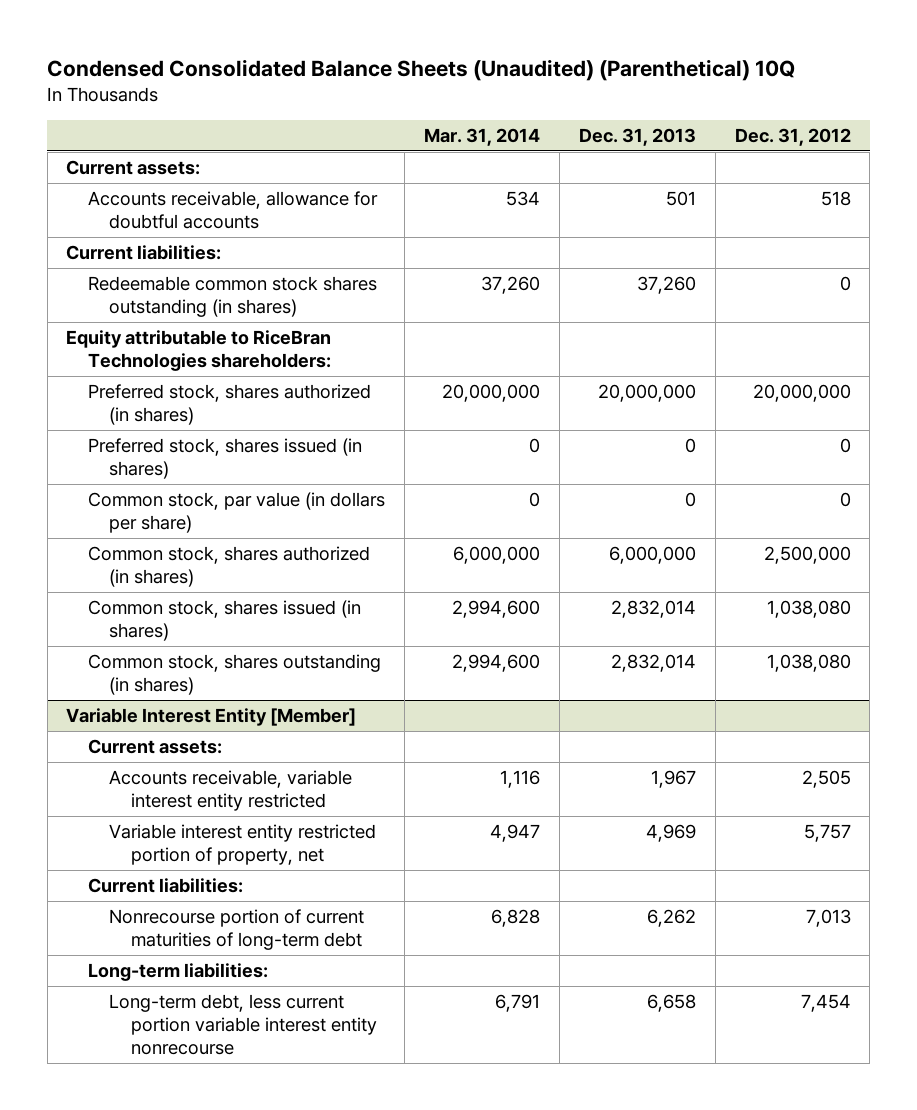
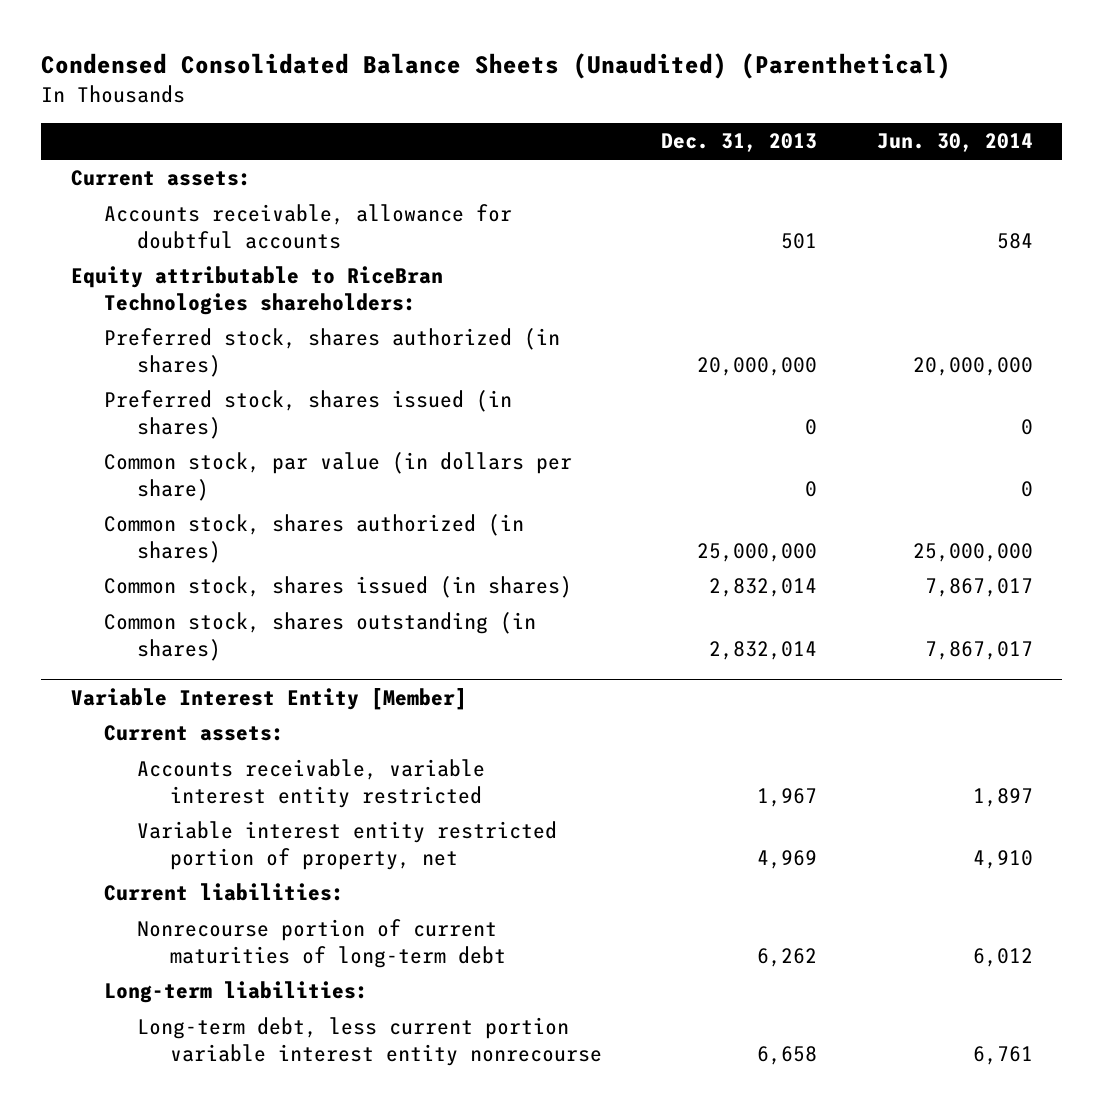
[47,58,796,81] Condensed Consolidated Balance Sheets (Unaudited) (Parenthetical) 10Q -> [40,53,951,80] Condensed Consolidated Balance Sheets (Unaudited) (Parenthetical)
[423,127,540,146] Mar. 31, 2014 -> none
[734,127,851,146] Dec. 31, 2012 -> none
none -> [876,133,1033,153] Jun. 30, 2014
[66,245,222,261] Current liabilities: -> none
[87,276,377,318] Redeemable common stock shares outstanding (in shares) -> none
[608,546,696,565] 6,000,000 -> [697,542,818,562] 25,000,000

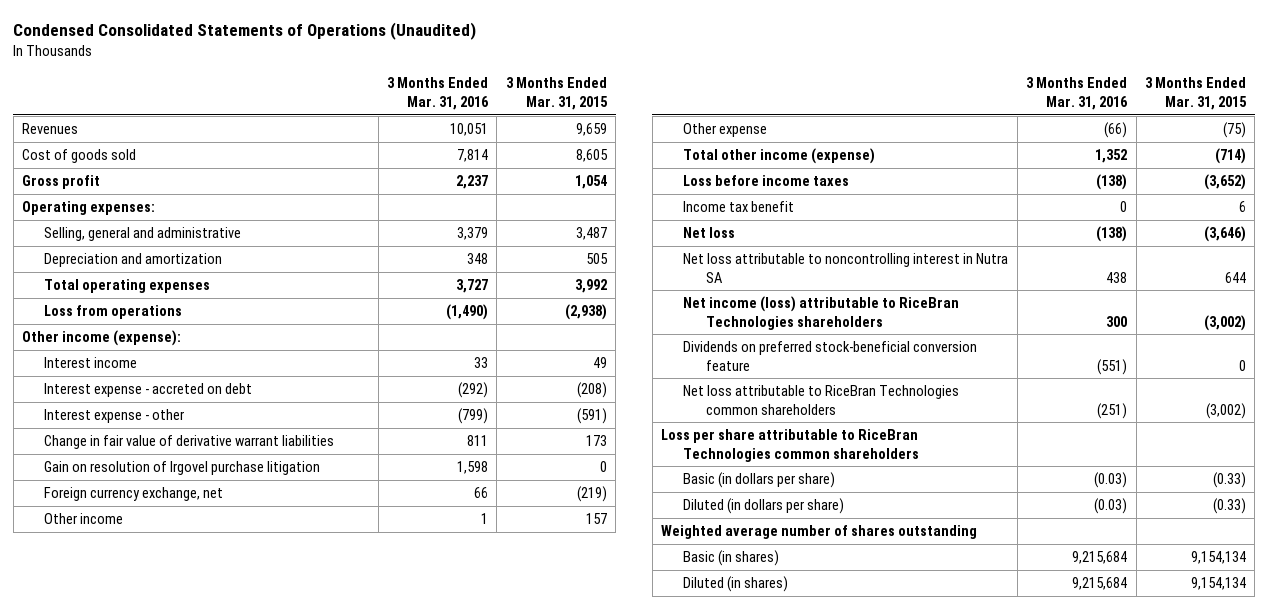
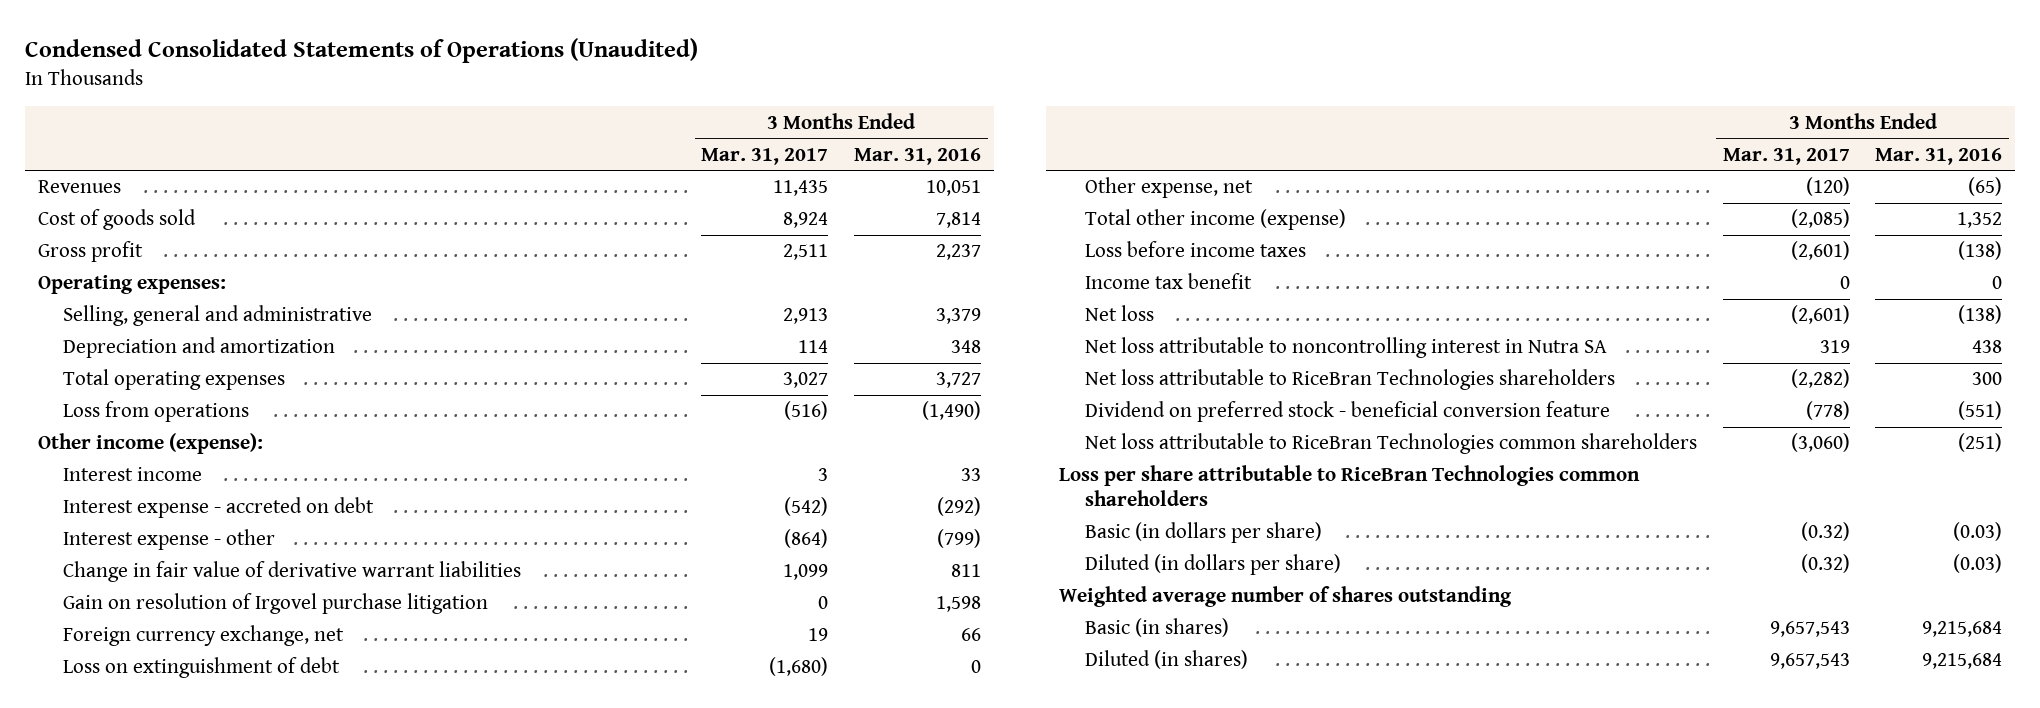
[505,77,608,110] 3 Months Ended Mar. 31, 2015 -> none
none -> [701,147,829,165] Mar. 31, 2017
[44,513,124,525] Other income -> none
none -> [63,657,341,679] Loss on extinguishment of debt
[683,123,768,138] Other expense -> [1084,177,1253,199] Other expense, net
[1104,122,1128,139] (66) -> [1968,177,2003,197] (65)
[683,296,960,330] Net income (loss) attributable to RiceBran Technologies shareholders -> [1084,369,1615,391] Net loss attributable to RiceBran Technologies shareholders
[683,341,978,371] Dividends on preferred stock-beneficial conversion feature -> [1084,401,1610,423] Dividend on preferred stock - beneficial conversion feature

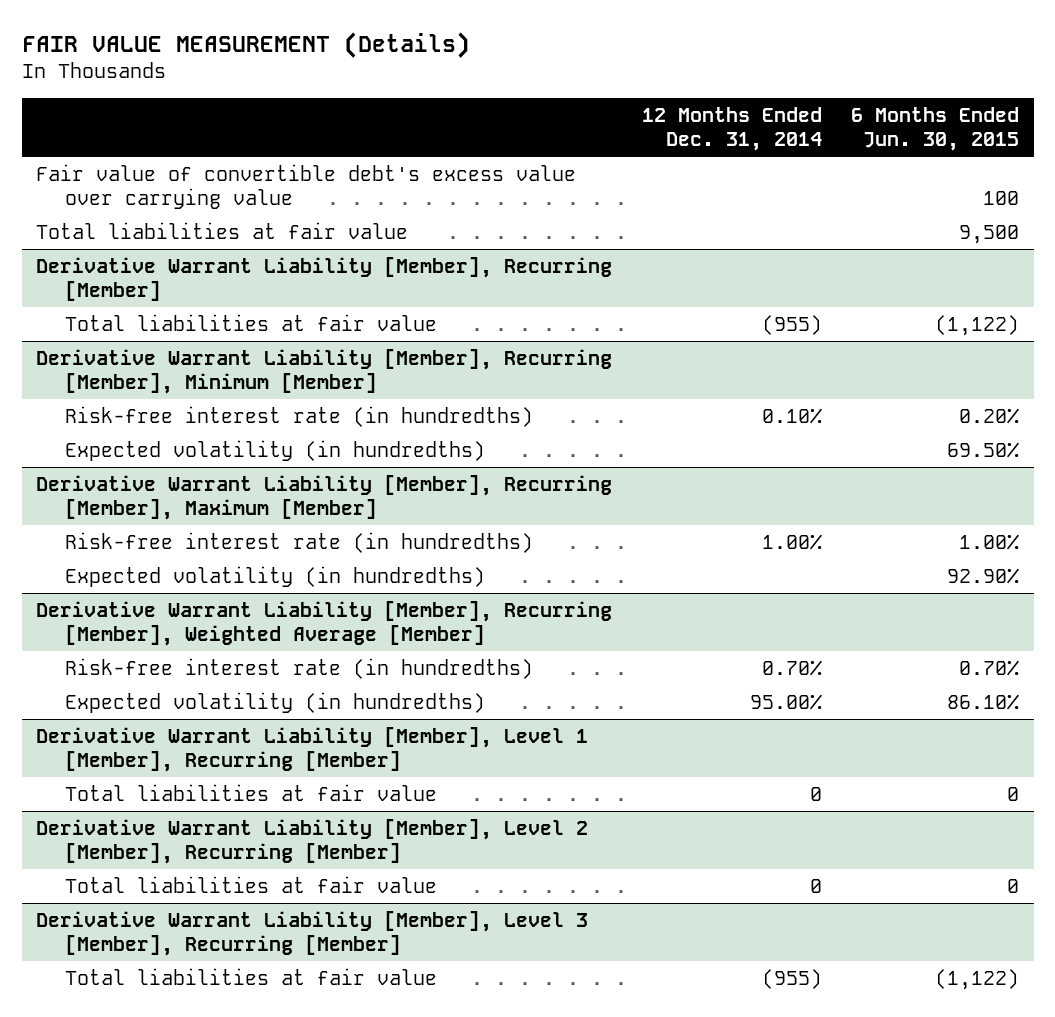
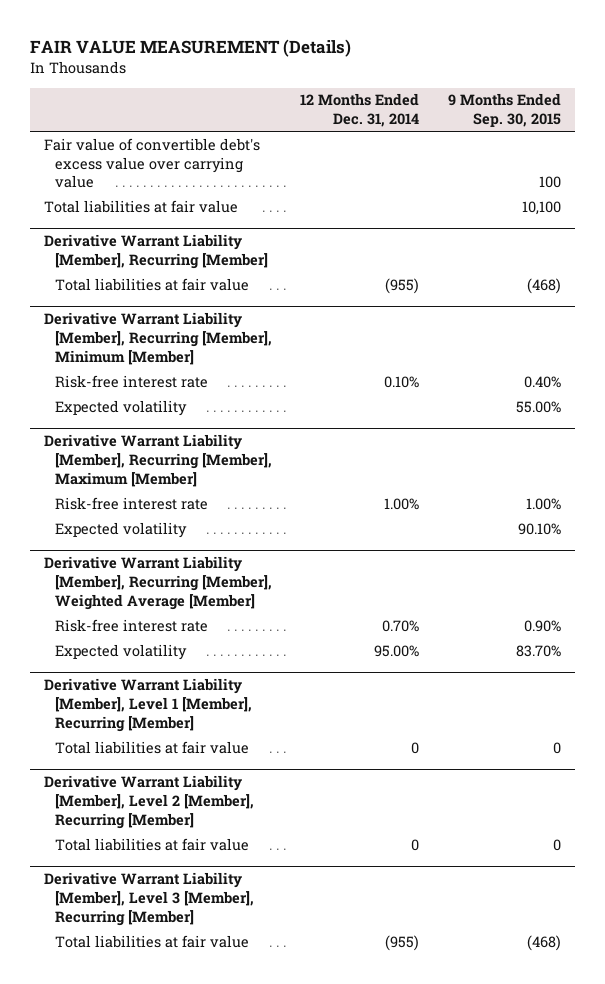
[851,106,1020,152] 6 Months Ended Jun. 30, 2015 -> none
none -> [447,93,561,128] 9 Months Ended Sep. 30, 2015
[65,405,534,427] Risk-free interest rate (in hundredths) -> [54,374,208,388] Risk-free interest rate
[65,439,486,461] Expected volatility (in hundredths) -> [54,399,187,416] Expected volatility
[65,531,534,553] Risk-free interest rate (in hundredths) -> [54,496,208,510] Risk-free interest rate
[65,565,486,587] Expected volatility (in hundredths) -> [54,521,187,538] Expected volatility
[65,657,534,679] Risk-free interest rate (in hundredths) -> [54,618,208,632] Risk-free interest rate
[65,691,486,713] Expected volatility (in hundredths) -> [54,643,187,660] Expected volatility

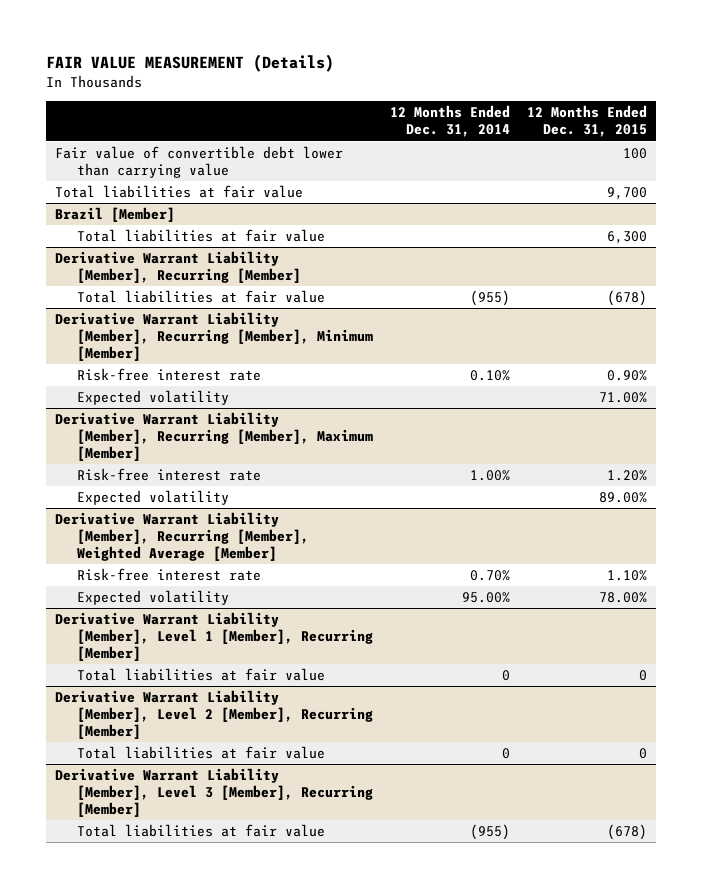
[447,93,561,128] 9 Months Ended Sep. 30, 2015 -> none
none -> [527,105,648,138] 12 Months Ended Dec. 31, 2015
[44,137,261,189] Fair value of convertible debt's excess value over carrying value -> [55,146,344,178] Fair value of convertible debt lower than carrying value
none -> [55,207,176,223] Brazil [Member]
none -> [76,229,325,243] Total liabilities at fair value

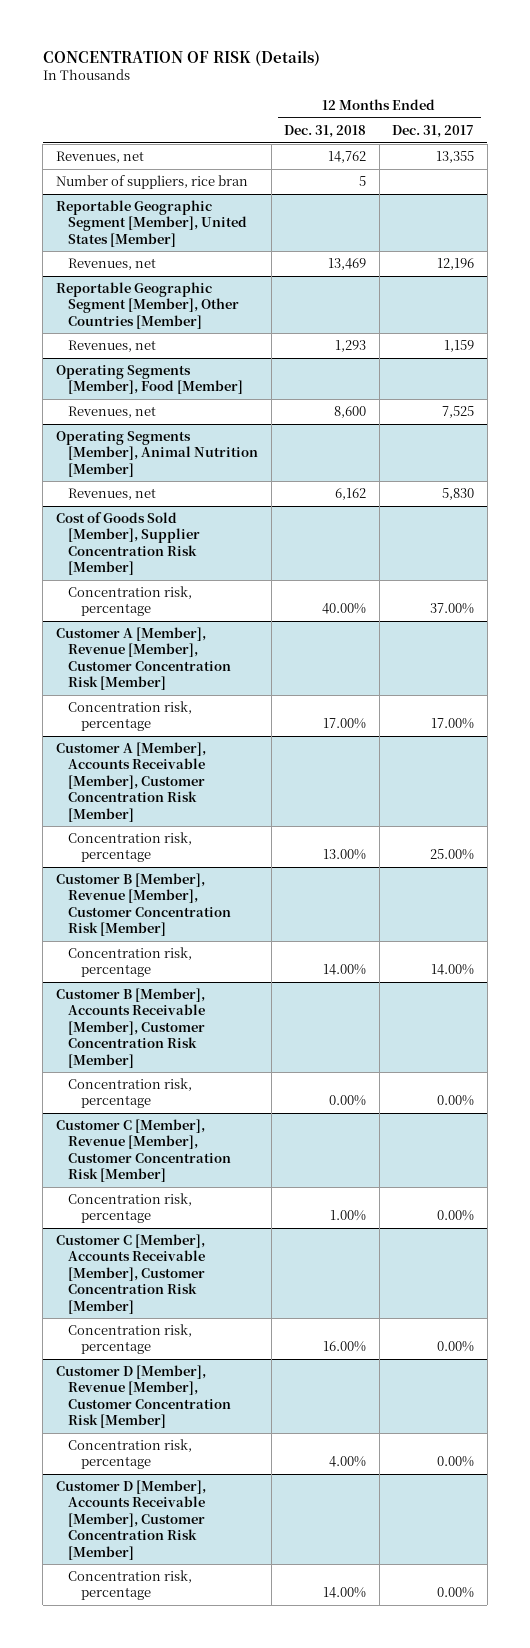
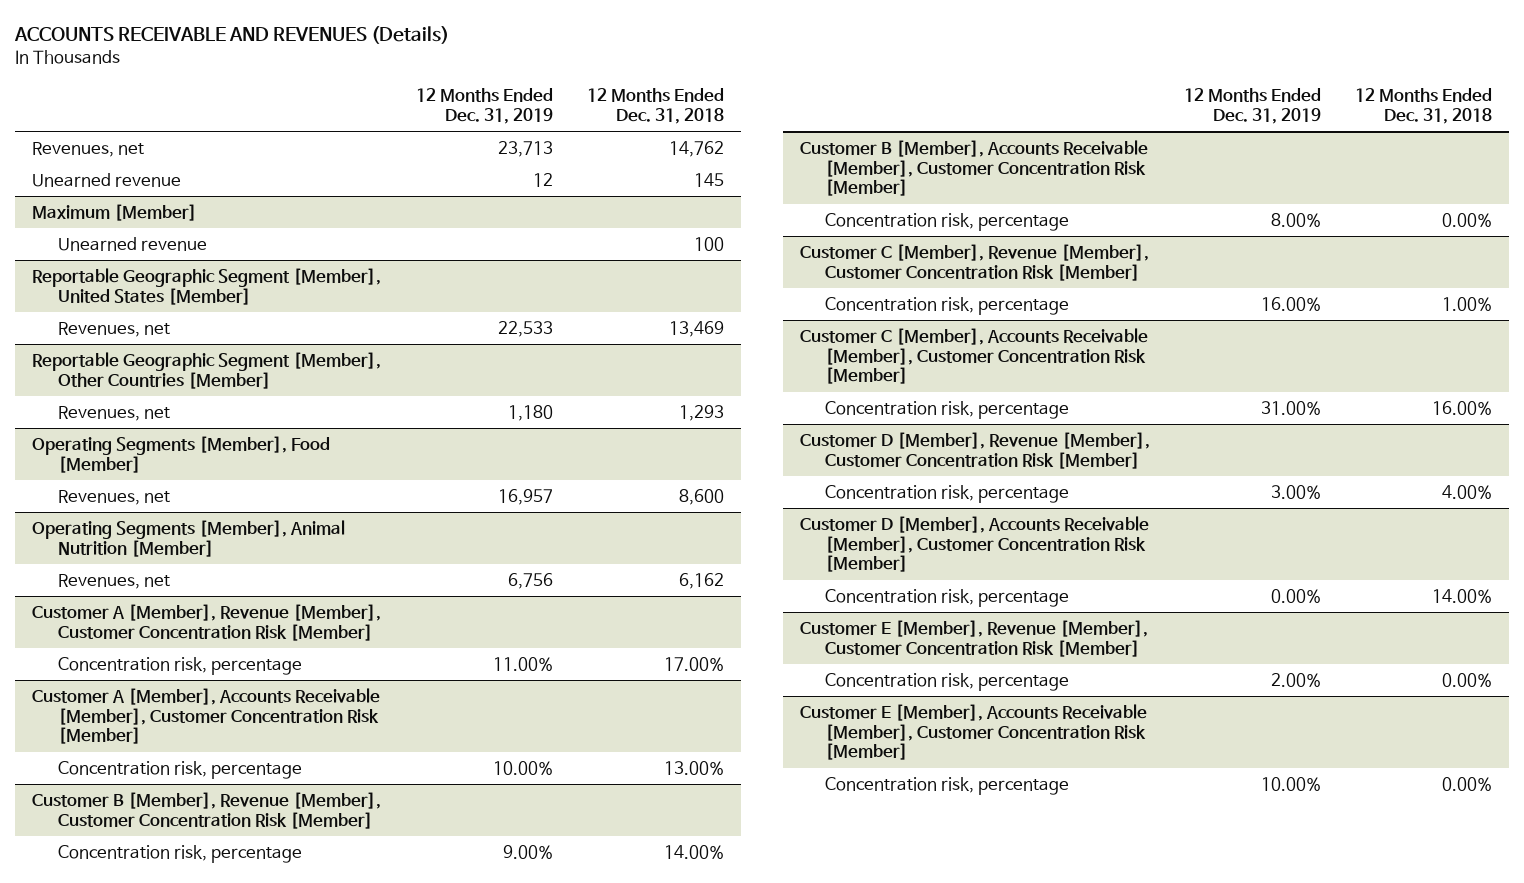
[42,49,320,66] CONCENTRATION OF RISK (Details) -> [14,25,450,44] ACCOUNTS RECEIVABLE AND REVENUES (Details)
[392,124,475,138] Dec. 31, 2017 -> none
none -> [416,88,554,125] 12 Months Ended Dec. 31, 2019
[55,175,248,190] Number of suppliers, rice bran -> none
none -> [32,172,182,187] Unearned revenue
none -> [32,203,198,221] Maximum [Member]
none -> [57,236,207,251] Unearned revenue
[55,512,201,576] Cost of Goods Sold [Member], Supplier Concentration Risk [Member] -> none
[68,586,193,617] Concentration risk, percentage -> none
none -> [799,619,1148,657] Customer E [Member], Revenue [Member], Customer Concentration Risk [Member]
none -> [824,672,1069,691] Concentration risk, percentage
none -> [799,703,1147,761] Customer E [Member], Accounts Receivable [Member], Customer Concentration Risk [Member]
none -> [824,776,1069,795] Concentration risk, percentage

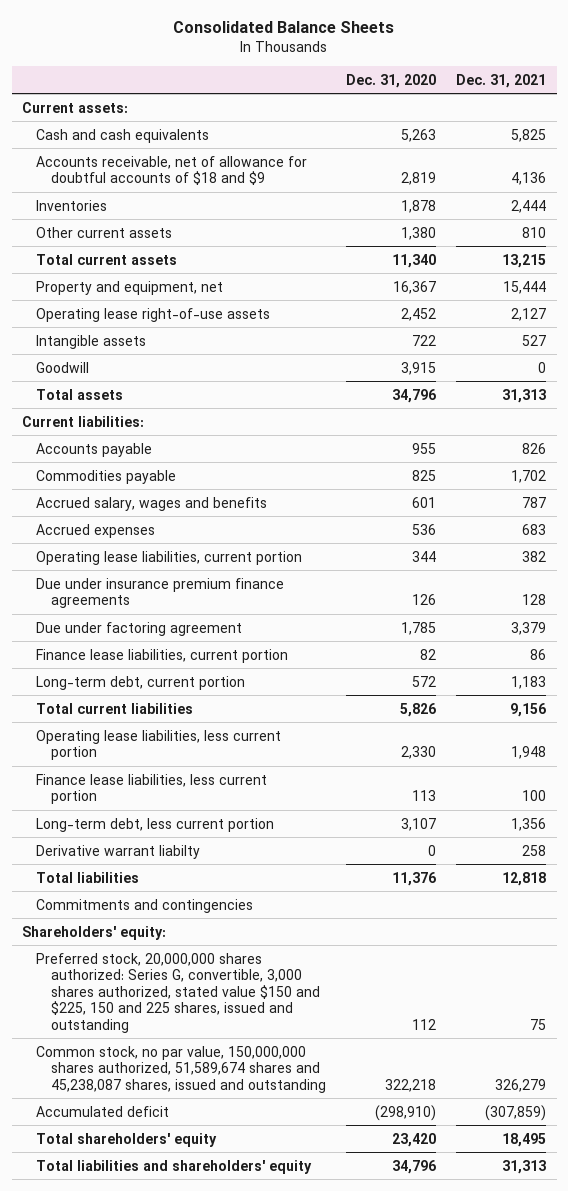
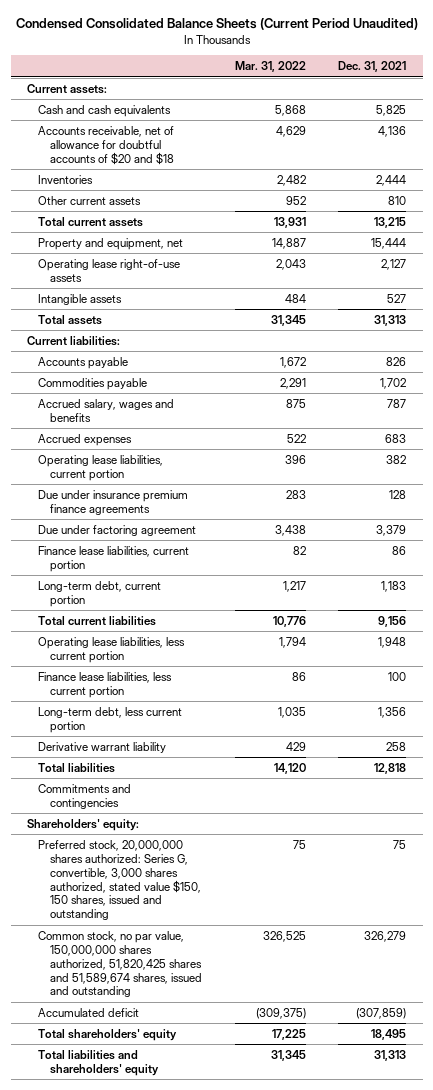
[173,21,395,34] Consolidated Balance Sheets -> [15,18,418,31] Condensed Consolidated Balance Sheets (Current Period Unaudited)
[346,73,437,88] Dec. 31, 2020 -> none
none -> [234,61,306,73] Mar. 31, 2022
[36,155,308,186] Accounts receivable, net of allowance for doubtful accounts of $18 and $9 -> [38,125,175,165] Accounts receivable, net of allowance for doubtful accounts of $20 and $18
[36,361,90,373] Goodwill -> none
[36,844,201,859] Derivative warrant liabilty -> [38,741,167,753] Derivative warrant liability
[36,952,320,1033] Preferred stock, 20,000,000 shares authorized: Series G, convertible, 3,000 shares authorized, stated value $150 and $225, 150 and 225 shares, issued and outstanding -> [38,839,202,921] Preferred stock, 20,000,000 shares authorized: Series G, convertible, 3,000 shares authorized, stated value $150, 150 shares, issued and outstanding
[36,1045,326,1093] Common stock, no par value, 150,000,000 shares authorized, 51,589,674 shares and 45,238,087 shares, issued and outstanding -> [38,930,203,998] Common stock, no par value, 150,000,000 shares authorized, 51,820,425 shares and 51,589,674 shares, issued and outstanding

